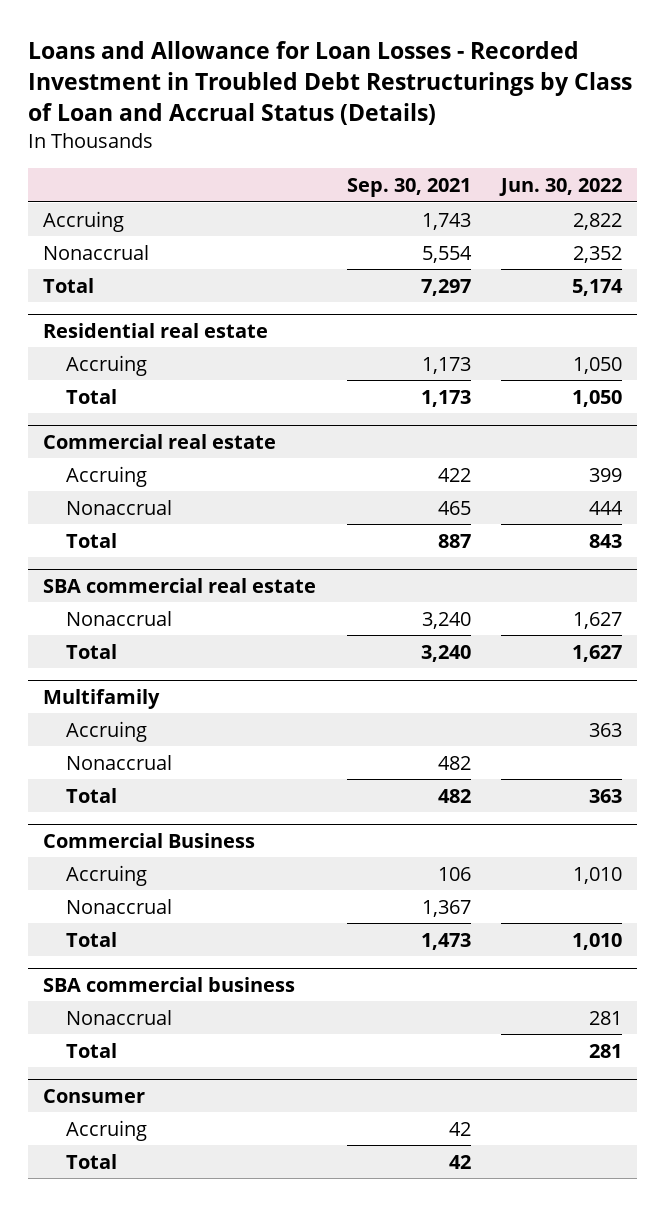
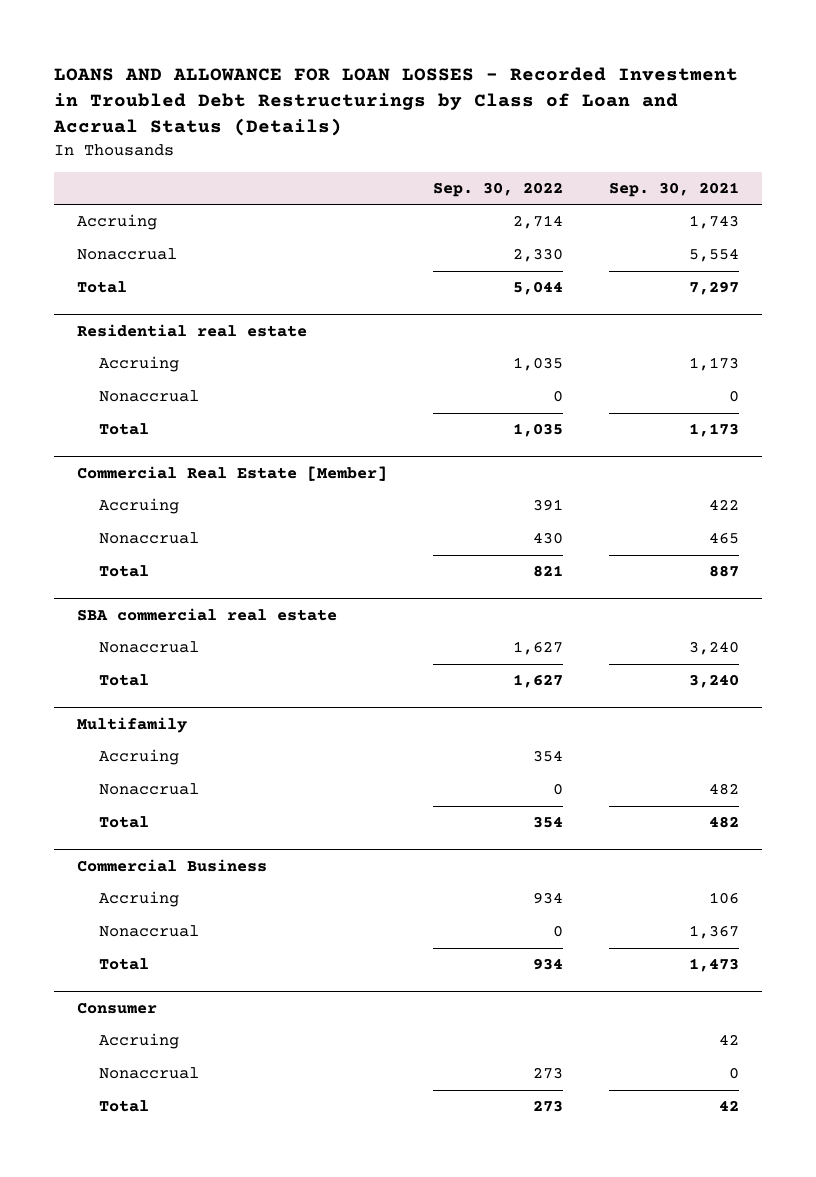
[28,41,633,126] Loans and Allowance for Loan Losses - Recorded Investment in Troubled Debt Restructurings by Class of Loan and Accrual Status (Details) -> [53,67,739,137] LOANS AND ALLOWANCE FOR LOAN LOSSES - Recorded Investment in Troubled Debt Restructurings by Class of Loan and Accrual Status (Details)
[499,177,623,196] Jun. 30, 2022 -> none
none -> [433,181,564,197] Sep. 30, 2022
none -> [99,390,200,403] Nonaccrual
[43,433,277,449] Commercial real estate -> [77,465,388,481] Commercial Real Estate [Member]
[43,976,296,992] SBA commercial business -> none
[65,1009,172,1025] Nonaccrual -> none
[65,1042,117,1058] Total -> none
none -> [99,1067,200,1080] Nonaccrual

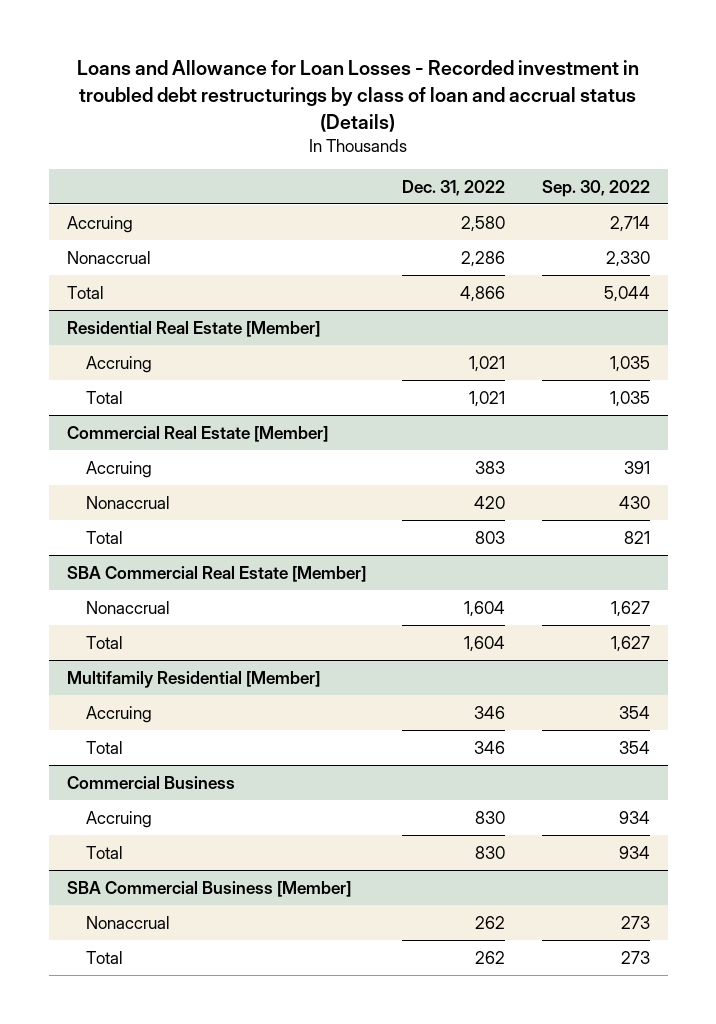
[53,67,739,137] LOANS AND ALLOWANCE FOR LOAN LOSSES - Recorded Investment in Troubled Debt Restructurings by Class of Loan and Accrual Status (Details) -> [77,60,640,132] Loans and Allowance for Loan Losses - Recorded investment in troubled debt restructurings by class of loan and accrual status (Details)
[609,181,740,197] Sep. 30, 2021 -> none
none -> [402,179,506,196] Dec. 31, 2022
[77,323,308,337] Residential real estate -> [66,320,320,337] Residential Real Estate [Member]
[99,390,200,403] Nonaccrual -> none
[77,607,338,621] SBA commercial real estate -> [66,565,366,582] SBA Commercial Real Estate [Member]
[77,716,188,733] Multifamily -> [66,670,320,688] Multifamily Residential [Member]
[99,783,200,796] Nonaccrual -> none
[99,925,200,938] Nonaccrual -> none
[77,1001,158,1014] Consumer -> none
[99,1033,180,1050] Accruing -> none
none -> [66,880,351,897] SBA Commercial Business [Member]

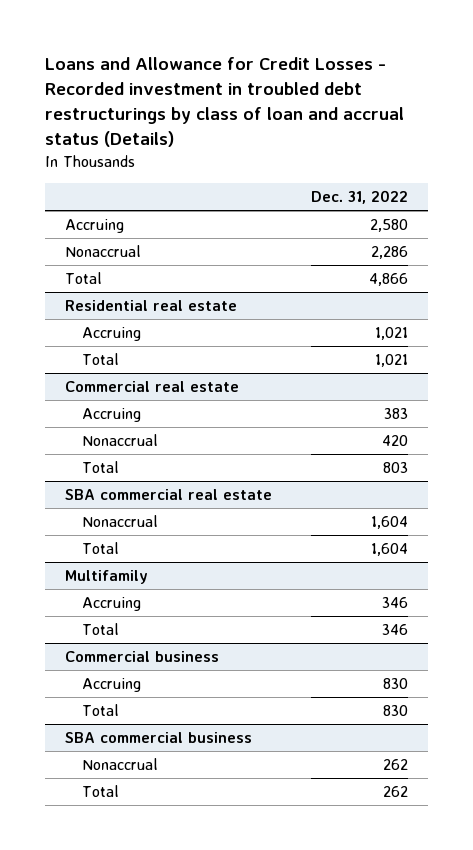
[77,60,640,132] Loans and Allowance for Loan Losses - Recorded investment in troubled debt restructurings by class of loan and accrual status (Details) -> [45,57,405,148] Loans and Allowance for Credit Losses - Recorded investment in troubled debt restructurings by class of loan and accrual status (Details)
[541,179,650,197] Sep. 30, 2022 -> none
[66,320,320,337] Residential Real Estate [Member] -> [64,300,237,312] Residential real estate
[66,425,328,442] Commercial Real Estate [Member] -> [64,381,239,393] Commercial real estate
[66,565,366,582] SBA Commercial Real Estate [Member] -> [64,489,272,501] SBA commercial real estate
[66,670,320,688] Multifamily Residential [Member] -> [64,570,148,585] Multifamily
[66,775,235,789] Commercial Business -> [64,651,219,663] Commercial business
[66,880,351,897] SBA Commercial Business [Member] -> [64,732,252,744] SBA commercial business

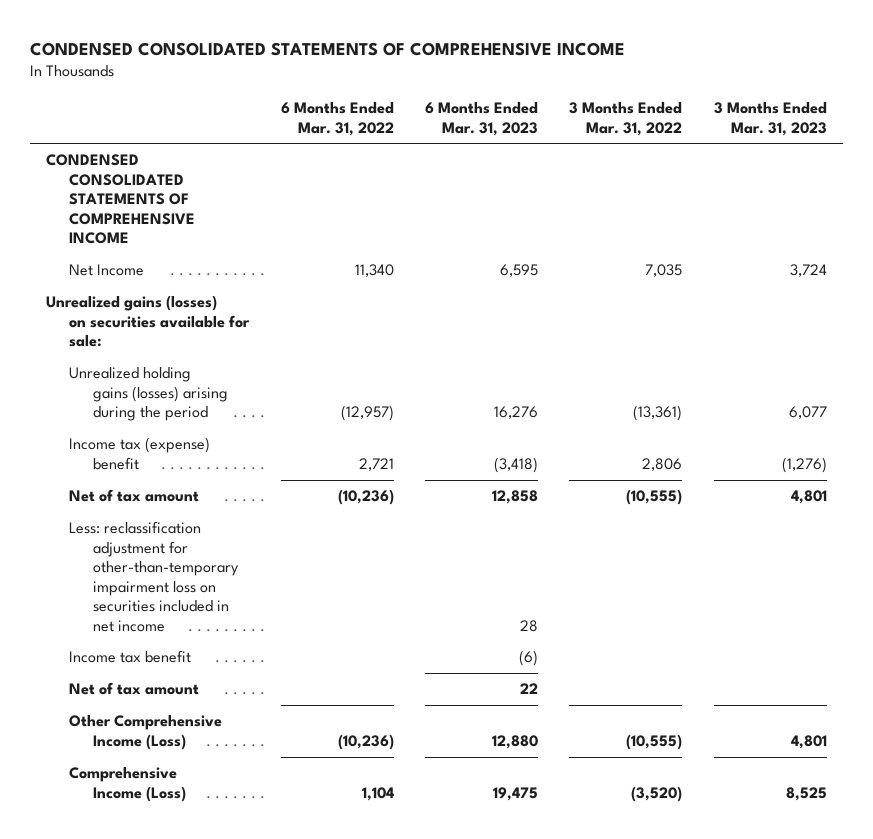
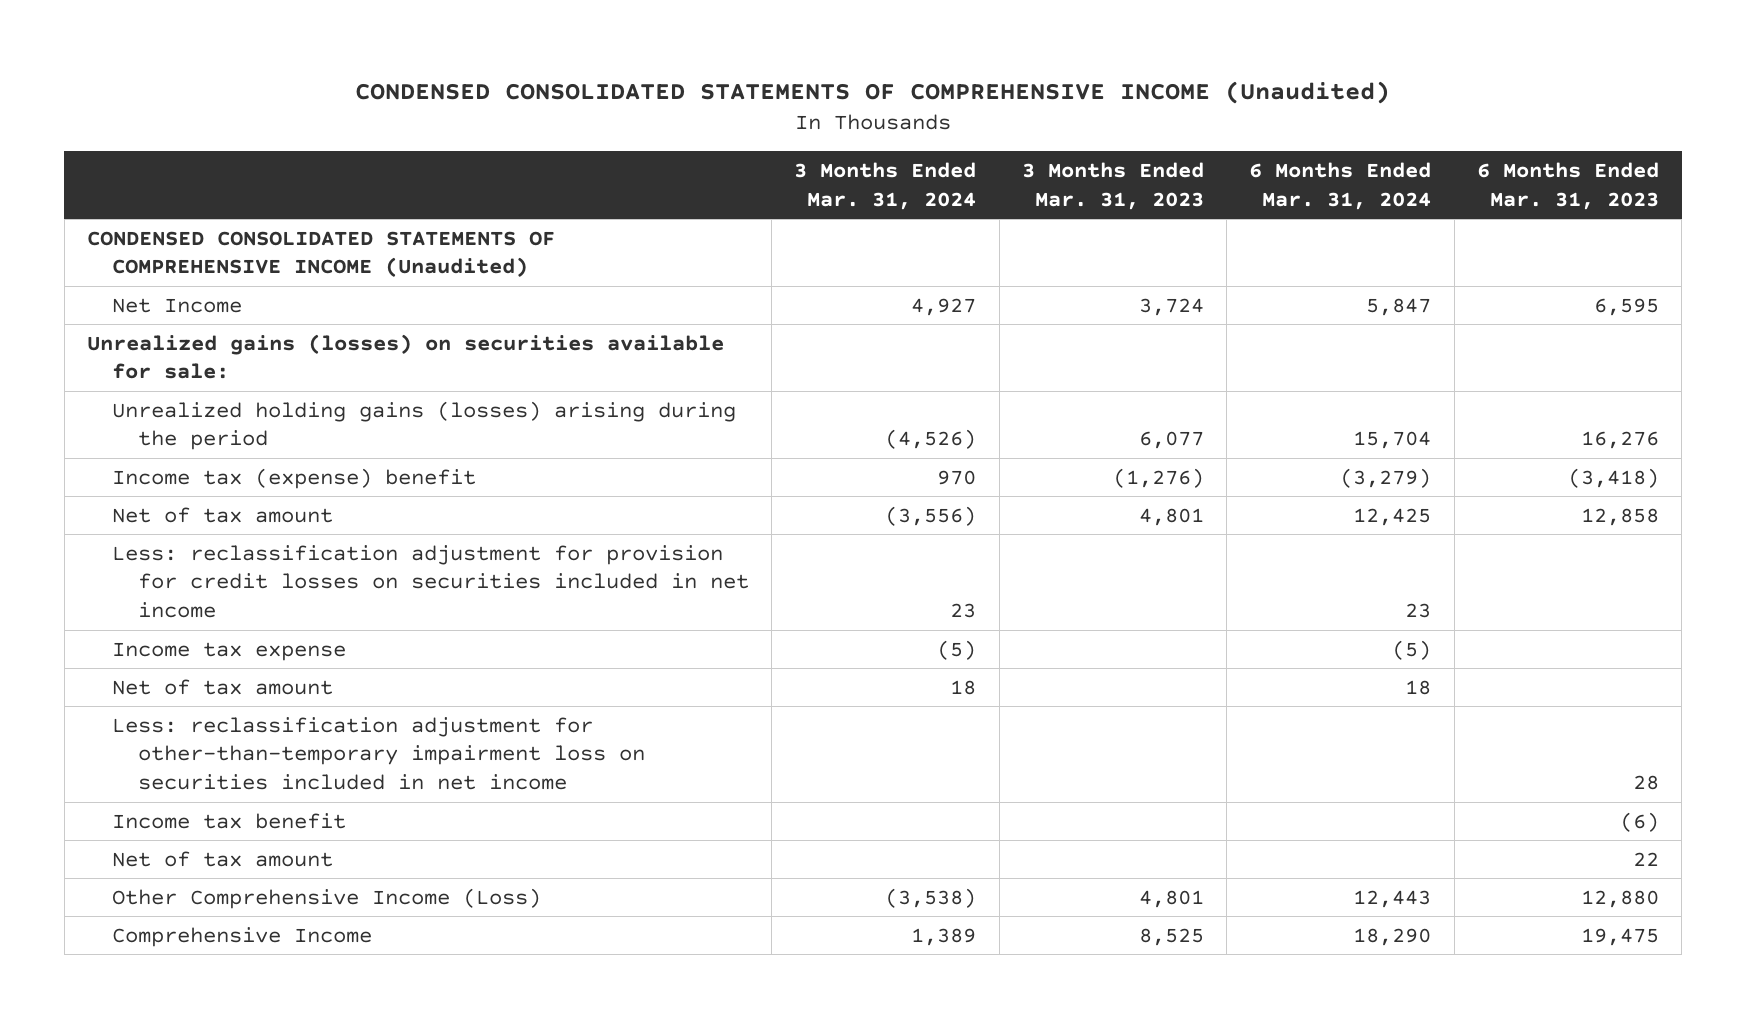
[30,41,626,56] CONDENSED CONSOLIDATED STATEMENTS OF COMPREHENSIVE INCOME -> [354,80,1390,104] CONDENSED CONSOLIDATED STATEMENTS OF COMPREHENSIVE INCOME (Unaudited)
[280,102,394,136] 6 Months Ended Mar. 31, 2022 -> none
[569,102,683,136] 3 Months Ended Mar. 31, 2022 -> none
none -> [794,161,977,210] 3 Months Ended Mar. 31, 2024
none -> [1249,161,1432,210] 6 Months Ended Mar. 31, 2024
[45,154,196,245] CONDENSED CONSOLIDATED STATEMENTS OF COMPREHENSIVE INCOME -> [86,230,555,278] CONDENSED CONSOLIDATED STATEMENTS OF COMPREHENSIVE INCOME (Unaudited)
none -> [112,544,749,619] Less: reclassification adjustment for provision for credit losses on securities included in net income
none -> [112,641,347,661] Income tax expense
none -> [112,678,334,695] Net of tax amount
[69,767,187,802] Comprehensive Income (Loss) -> [112,926,373,947] Comprehensive Income

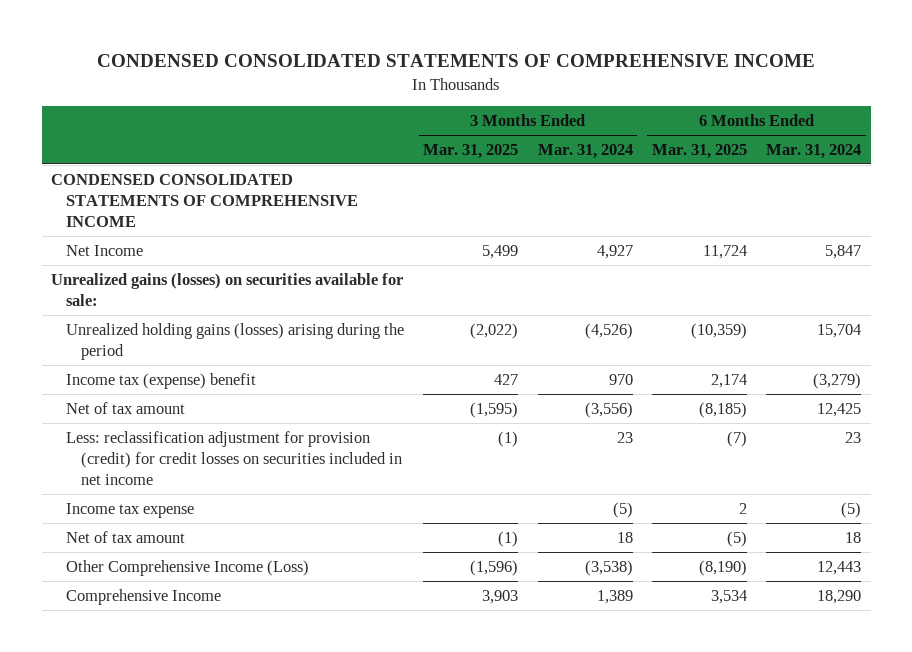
[354,80,1390,104] CONDENSED CONSOLIDATED STATEMENTS OF COMPREHENSIVE INCOME (Unaudited) -> [97,54,816,68] CONDENSED CONSOLIDATED STATEMENTS OF COMPREHENSIVE INCOME
[1021,161,1204,210] 3 Months Ended Mar. 31, 2023 -> none
[1477,161,1660,210] 6 Months Ended Mar. 31, 2023 -> none
none -> [423,143,519,159] Mar. 31, 2025
none -> [651,143,747,159] Mar. 31, 2025
[86,230,555,278] CONDENSED CONSOLIDATED STATEMENTS OF COMPREHENSIVE INCOME (Unaudited) -> [51,173,359,227] CONDENSED CONSOLIDATED STATEMENTS OF COMPREHENSIVE INCOME
[112,544,749,619] Less: reclassification adjustment for provision for credit losses on securities included in net income -> [66,430,403,485] Less: reclassification adjustment for provision (credit) for credit losses on securities included in net income
[112,716,645,791] Less: reclassification adjustment for other-than-temporary impairment loss on securities included in net income -> none
[112,812,347,829] Income tax benefit -> none
[112,850,334,867] Net of tax amount -> none

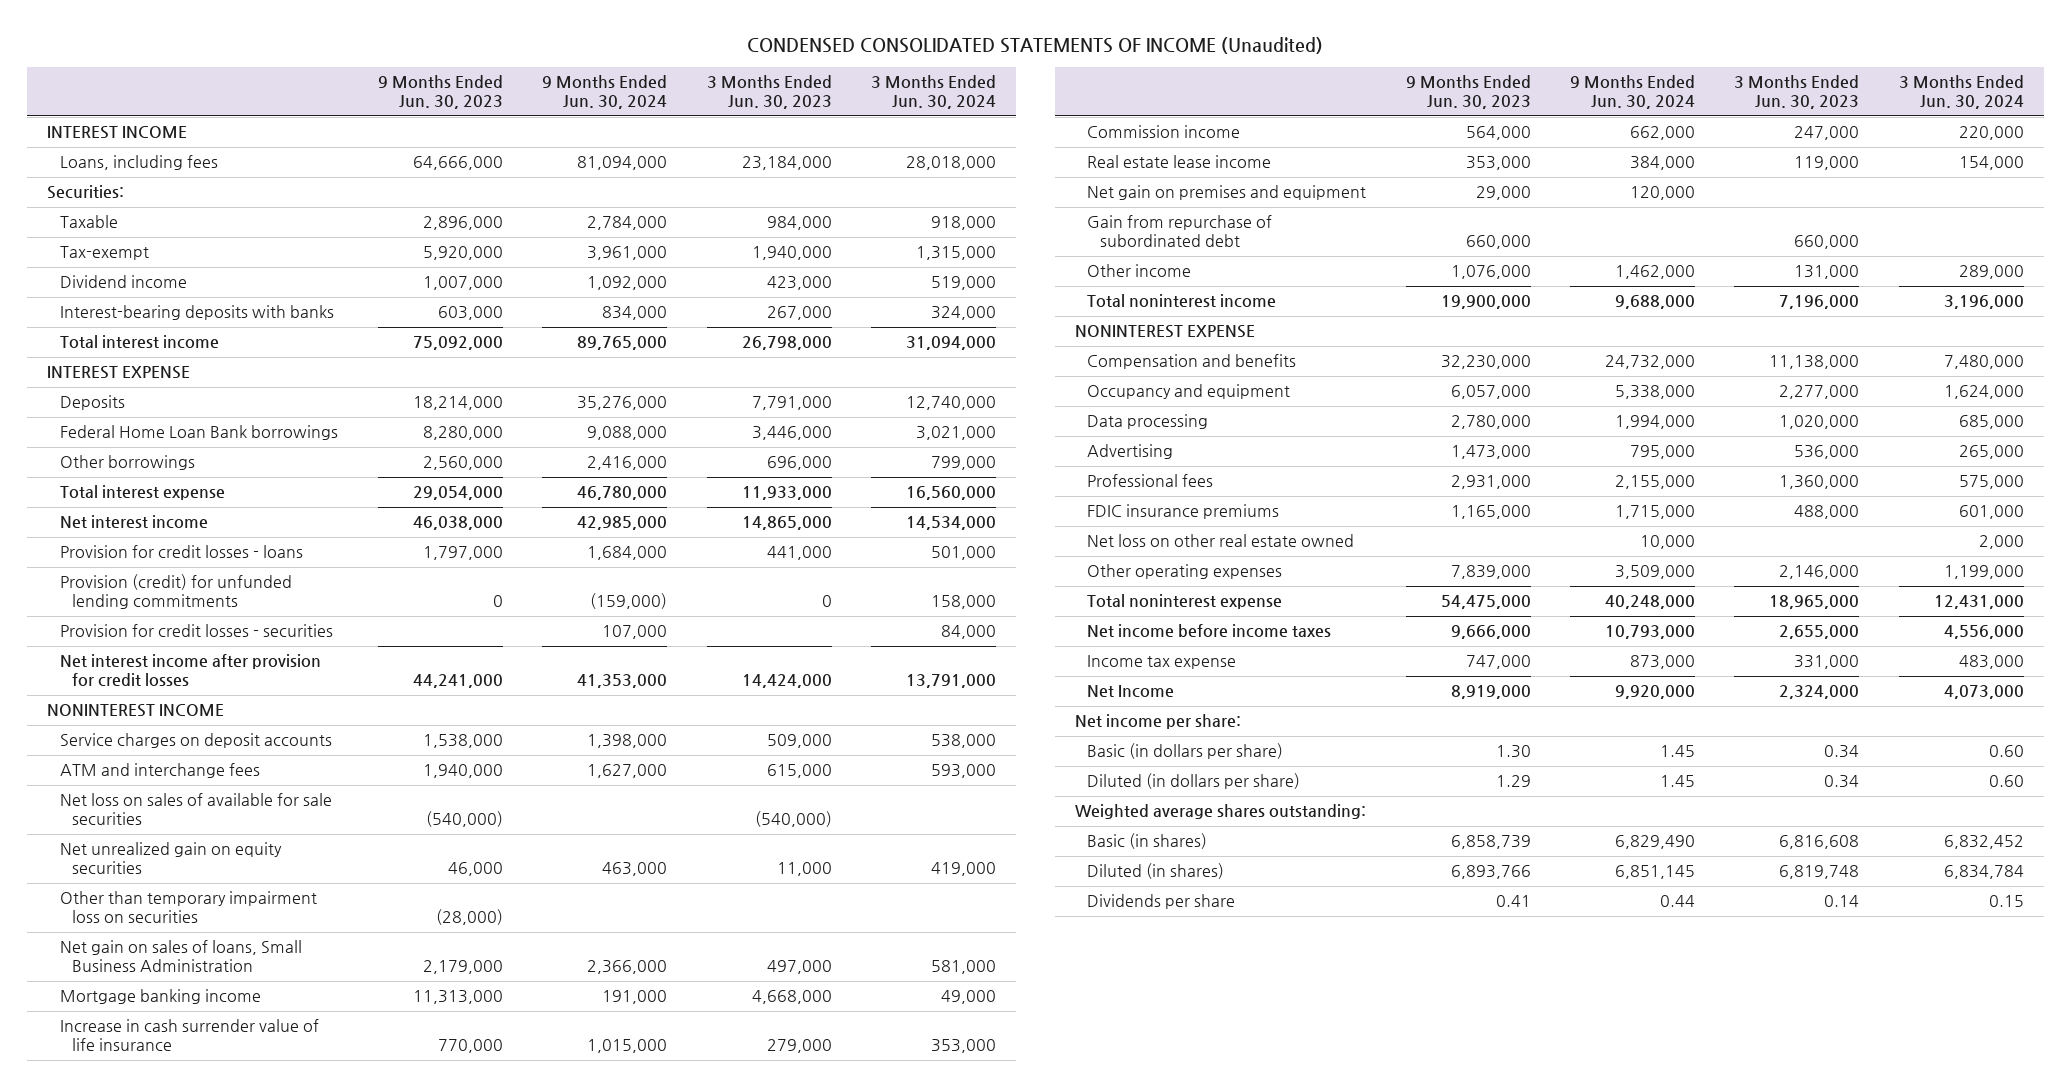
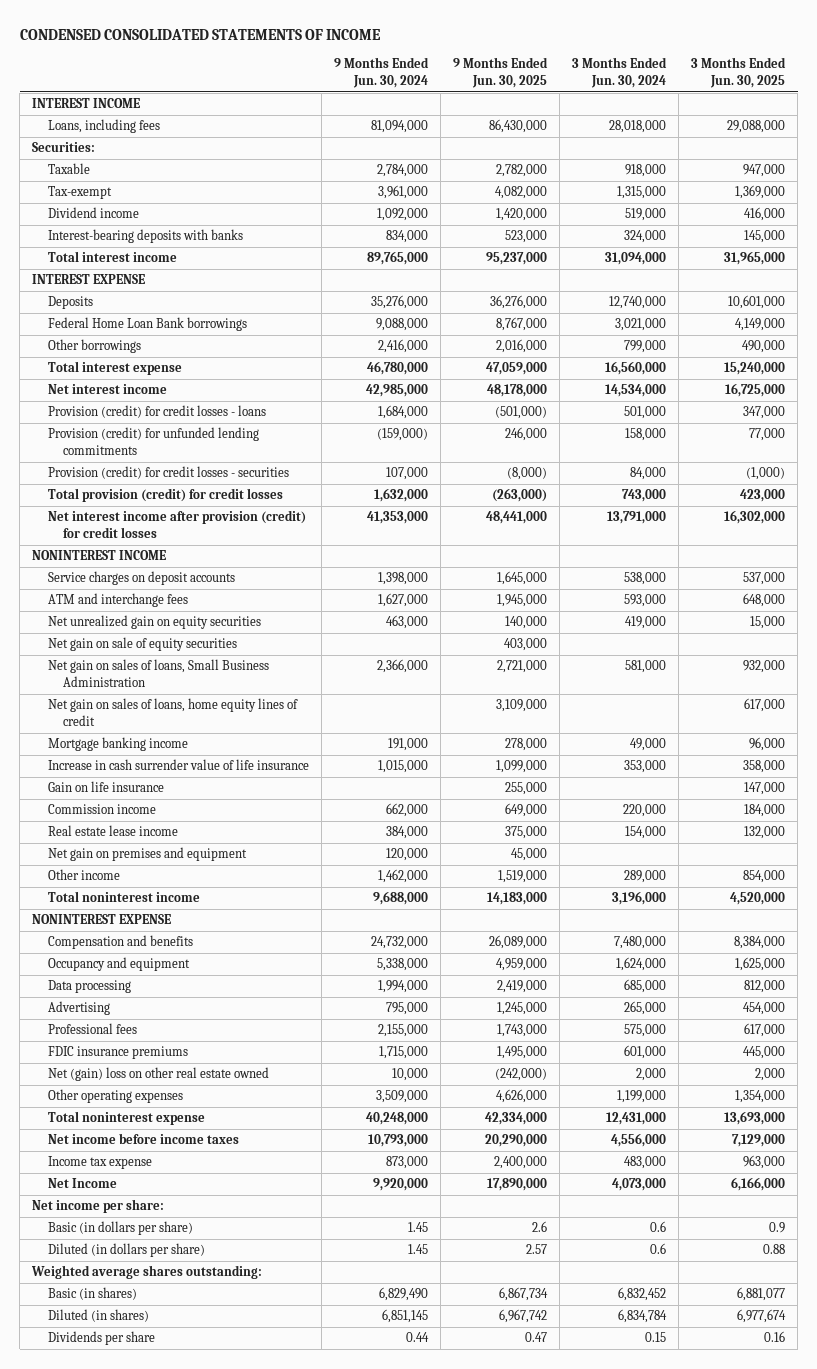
[747,37,1324,55] CONDENSED CONSOLIDATED STATEMENTS OF INCOME (Unaudited) -> [19,29,381,41] CONDENSED CONSOLIDATED STATEMENTS OF INCOME
[378,75,504,110] 9 Months Ended Jun. 30, 2023 -> none
[706,75,832,110] 3 Months Ended Jun. 30, 2023 -> none
none -> [452,57,548,88] 9 Months Ended Jun. 30, 2025
none -> [691,57,787,88] 3 Months Ended Jun. 30, 2025
[59,545,303,559] Provision for credit losses - loans -> [47,405,266,419] Provision (credit) for credit losses - loans
[59,624,333,638] Provision for credit losses - securities -> [47,466,289,480] Provision (credit) for credit losses - securities
none -> [47,488,283,503] Total provision (credit) for credit losses
[59,654,321,688] Net interest income after provision for credit losses -> [47,510,306,538] Net interest income after provision (credit) for credit losses
[59,793,332,826] Net loss on sales of available for sale securities -> none
[59,891,317,924] Other than temporary impairment loss on securities -> none
none -> [47,637,237,652] Net gain on sale of equity securities
none -> [47,698,298,726] Net gain on sales of loans, home equity lines of credit
none -> [47,781,164,793] Gain on life insurance
[1087,215,1273,248] Gain from repurchase of subordinated debt -> none
[1087,534,1355,548] Net loss on other real estate owned -> [47,1067,269,1082] Net (gain) loss on other real estate owned
[1988,745,2024,758] 0.60 -> [650,1221,667,1233] 0.6
[1988,775,2024,788] 0.60 -> [650,1243,667,1255] 0.6

